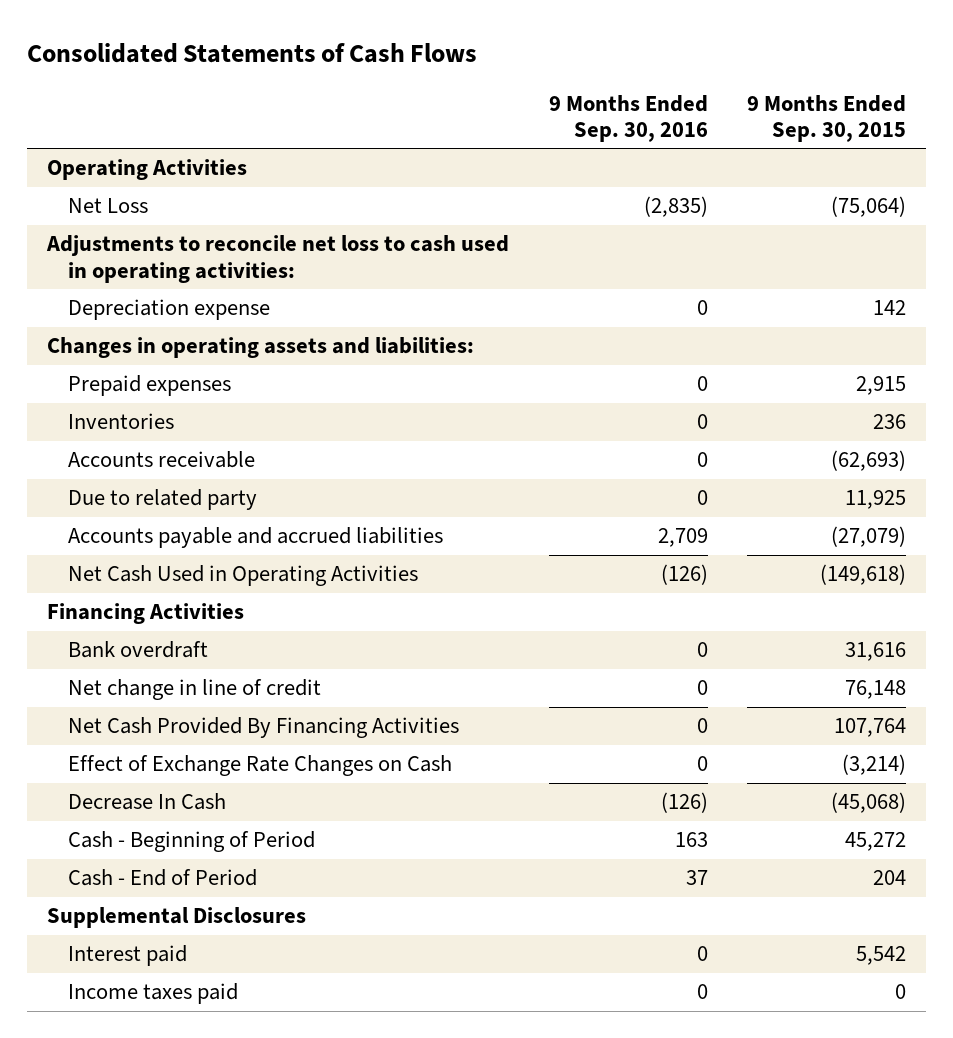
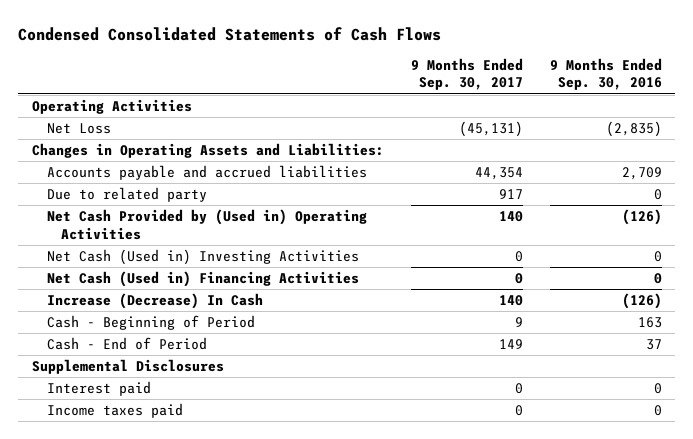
[26,42,477,63] Consolidated Statements of Cash Flows -> [18,26,442,41] Condensed Consolidated Statements of Cash Flows
[747,94,907,143] 9 Months Ended Sep. 30, 2015 -> none
none -> [410,57,523,91] 9 Months Ended Sep. 30, 2017
[45,235,509,283] Adjustments to reconcile net loss to cash used in operating activities: -> none
[68,299,271,321] Depreciation expense -> none
[68,375,232,397] Prepaid expenses -> none
[68,413,175,430] Inventories -> none
[68,451,256,469] Accounts receivable -> none
[46,337,474,359] Changes in operating assets and liabilities: -> [31,143,384,159] Changes in Operating Assets and Liabilities:
[46,603,244,625] Financing Activities -> none
[68,641,209,659] Bank overdraft -> none
[68,679,322,701] Net change in line of credit -> none
[68,755,453,777] Effect of Exchange Rate Changes on Cash -> none
[68,489,258,511] Due to related party -> [46,187,207,203] Due to related party
[68,565,419,587] Net Cash Used in Operating Activities -> [46,209,367,240] Net Cash Provided by (Used in) Operating Activities
none -> [46,249,359,266] Net Cash (Used in) Investing Activities
[68,717,460,739] Net Cash Provided By Financing Activities -> [46,271,359,288] Net Cash (Used in) Financing Activities
[68,793,227,811] Decrease In Cash -> [46,293,263,310] Increase (Decrease) In Cash

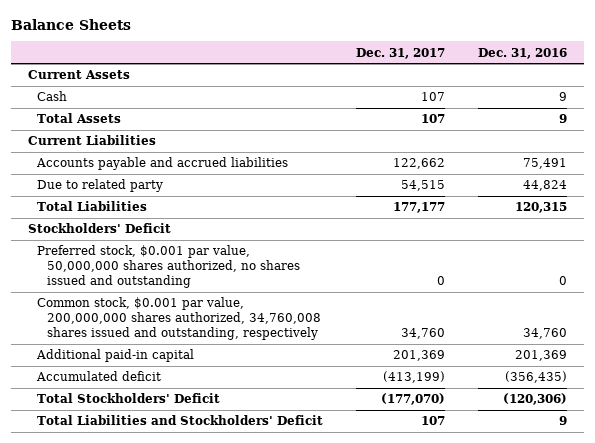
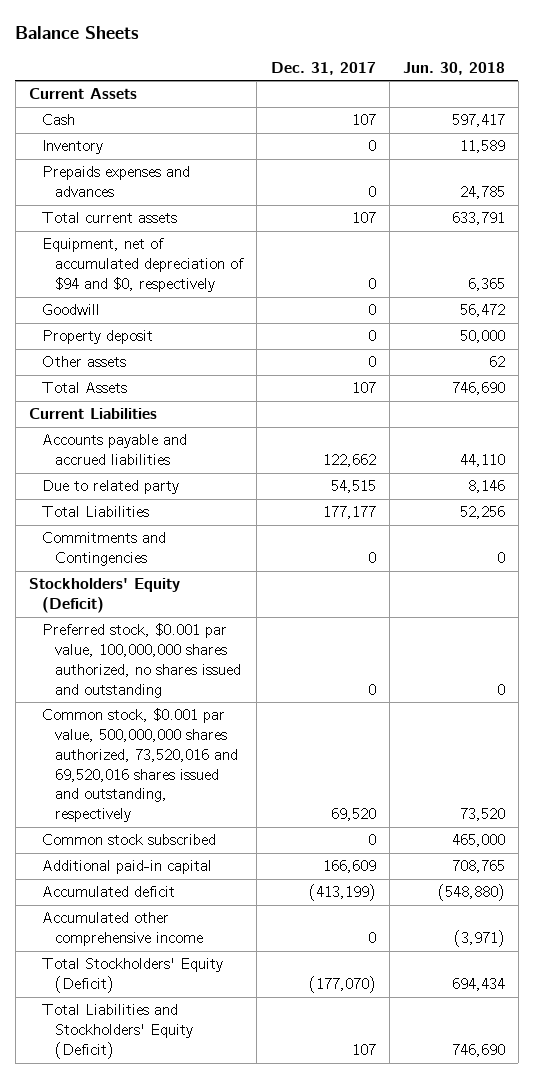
[478,47,568,59] Dec. 31, 2016 -> none
none -> [402,61,505,75] Jun. 30, 2018
none -> [42,140,104,155] Inventory
none -> [42,166,191,198] Prepaids expenses and advances
none -> [42,212,178,224] Total current assets
none -> [42,238,245,292] Equipment, net of accumulated depreciation of $94 and $0, respectively
none -> [42,304,101,316] Goodwill
none -> [42,330,154,345] Property deposit
none -> [42,356,127,368] Other assets
none -> [42,532,167,567] Commitments and Contingencies
[27,223,171,234] Stockholders' Deficit -> [29,578,181,614] Stockholders' Equity (Deficit)
[37,245,300,289] Preferred stock, $0.001 par value, 50,000,000 shares authorized, no shares issued and outstanding -> [42,623,242,698] Preferred stock, $0.001 par value, 100,000,000 shares authorized, no shares issued and outstanding
[37,297,321,341] Common stock, $0.001 par value, 200,000,000 shares authorized, 34,760,008 shares issued and outstanding, respectively -> [42,708,239,823] Common stock, $0.001 par value, 500,000,000 shares authorized, 73,520,016 and 69,520,016 shares issued and outstanding, respectively
[401,328,446,340] 34,760 -> [330,808,376,822] 69,520
none -> [42,834,217,846] Common stock subscribed
[393,350,446,362] 201,369 -> [322,860,376,874] 166,609
none -> [42,912,204,947] Accumulated other comprehensive income
[37,393,221,404] Total Stockholders' Deficit -> [42,958,224,994] Total Stockholders' Equity (Deficit)
[37,415,324,426] Total Liabilities and Stockholders' Deficit -> [42,1004,194,1059] Total Liabilities and Stockholders' Equity (Deficit)

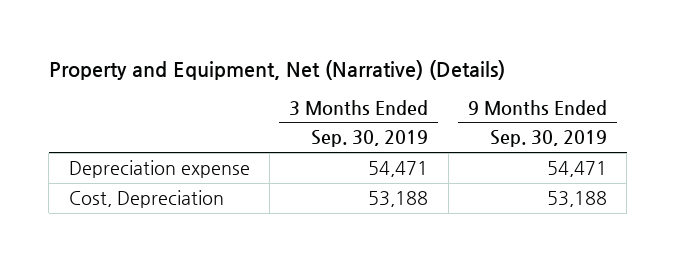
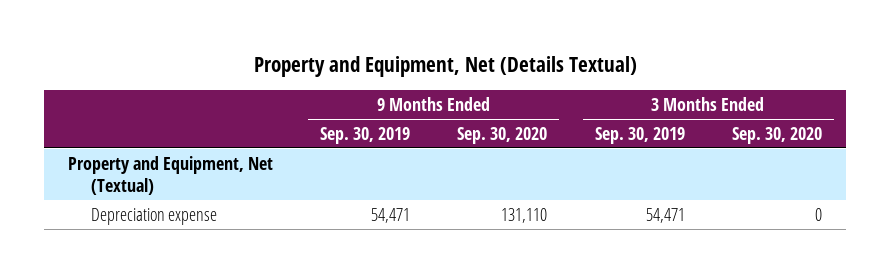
[48,59,505,80] Property and Equipment, Net (Narrative) (Details) -> [253,56,637,78] Property and Equipment, Net (Details Textual)
none -> [457,126,548,144] Sep. 30, 2020
none -> [731,126,822,144] Sep. 30, 2020
none -> [67,155,273,195] Property and Equipment, Net (Textual)
[68,189,224,208] Cost, Depreciation -> none

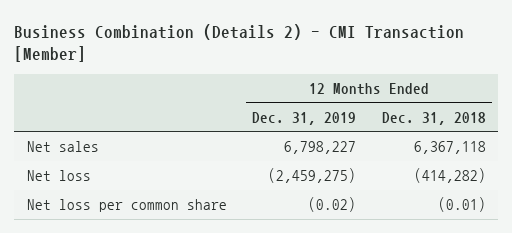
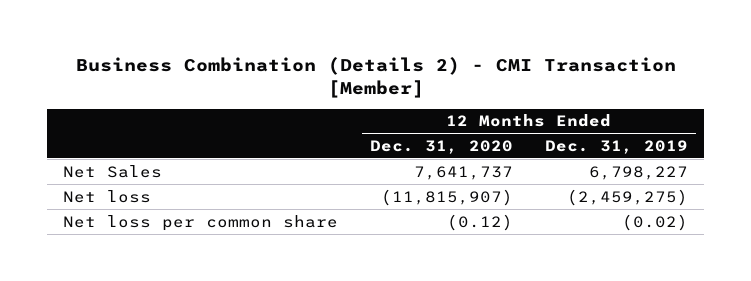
[381,111,486,125] Dec. 31, 2018 -> none
none -> [370,139,514,154] Dec. 31, 2020
[26,141,99,153] Net sales -> [63,164,163,178] Net Sales

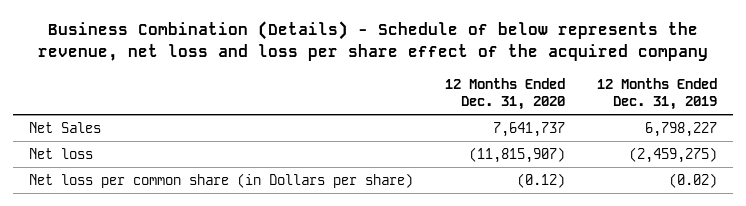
[75,56,676,98] Business Combination (Details 2) - CMI Transaction [Member] -> [38,21,709,61] Business Combination (Details) - Schedule of below represents the revenue, net loss and loss per share effect of the acquired company
[63,214,339,231] Net loss per common share -> [29,172,414,188] Net loss per common share (in Dollars per share)

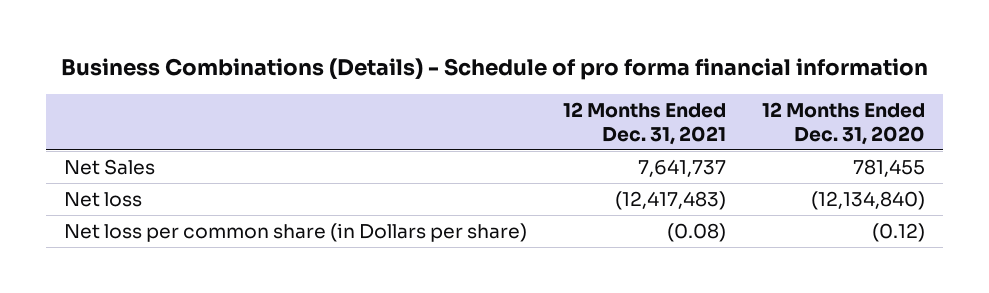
[38,21,709,61] Business Combination (Details) - Schedule of below represents the revenue, net loss and loss per share effect of the acquired company -> [60,58,928,81] Business Combinations (Details) - Schedule of pro forma financial information
[596,77,717,111] 12 Months Ended Dec. 31, 2019 -> none
none -> [563,101,727,145] 12 Months Ended Dec. 31, 2021
[493,121,566,137] 7,641,737 -> [853,158,926,177] 781,455
[469,146,566,163] (11,815,907) -> [811,190,926,210] (12,134,840)

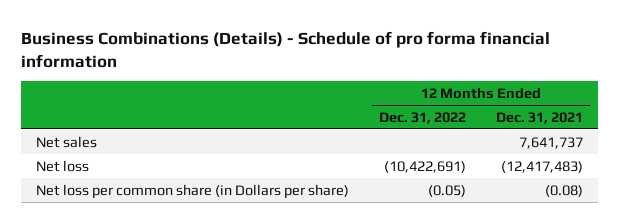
[762,101,926,145] 12 Months Ended Dec. 31, 2020 -> none
none -> [378,111,466,124] Dec. 31, 2022
[64,158,156,175] Net Sales -> [36,135,98,148] Net sales

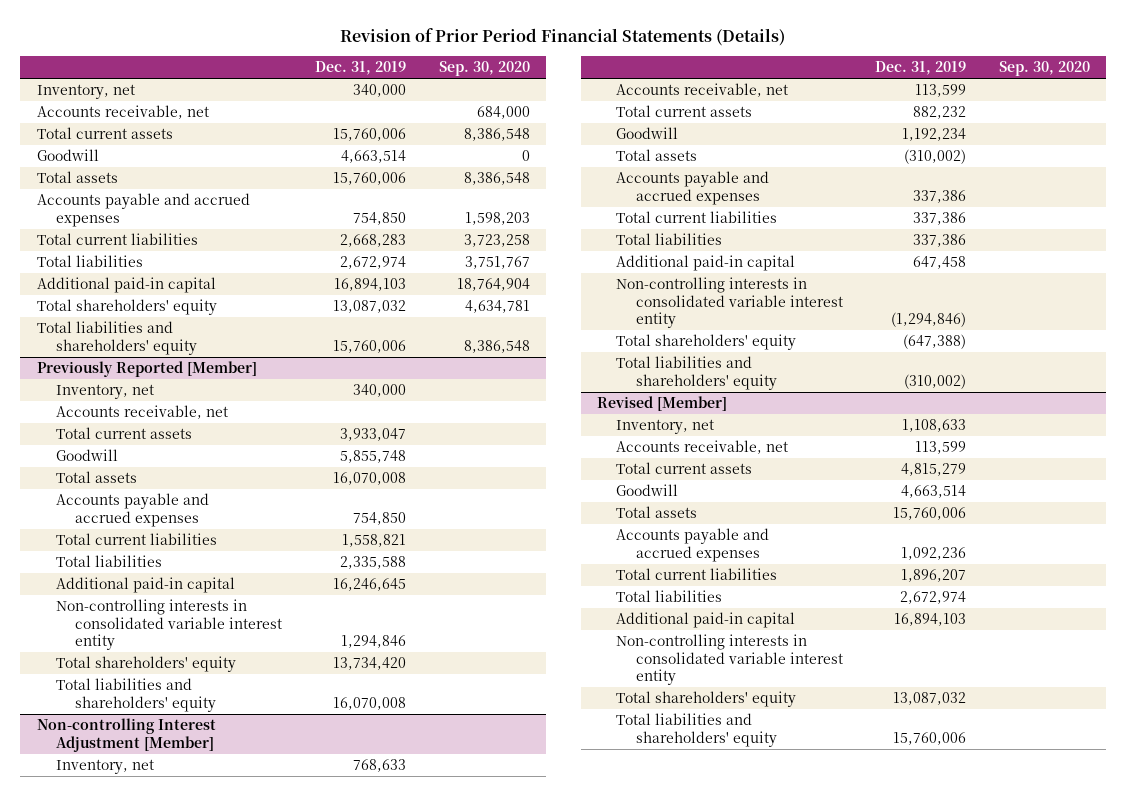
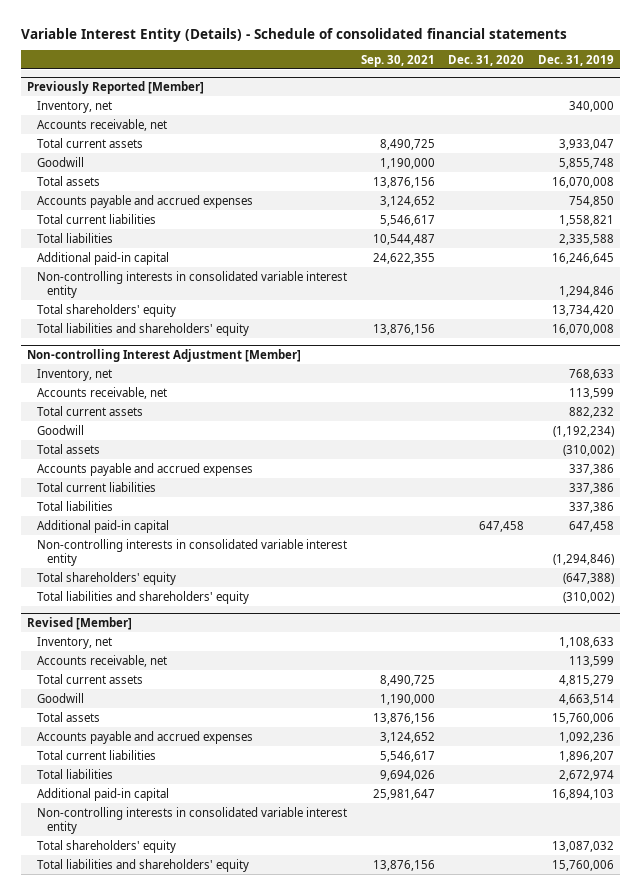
[340,27,786,46] Revision of Prior Period Financial Statements (Details) -> [20,27,567,42] Variable Interest Entity (Details) - Schedule of consolidated financial statements
[438,61,530,77] Sep. 30, 2020 -> none
none -> [360,54,435,67] Sep. 30, 2021
none -> [448,54,525,66] Dec. 31, 2020
[36,84,135,100] Inventory, net -> none
[36,105,209,120] Accounts receivable, net -> none
[36,127,173,140] Total current assets -> none
[36,149,99,162] Goodwill -> none
[36,171,118,184] Total assets -> none
[36,193,250,227] Accounts payable and accrued expenses -> none
[36,233,198,246] Total current liabilities -> none
[36,255,143,268] Total liabilities -> none
[36,277,216,294] Additional paid-in capital -> none
[36,299,217,316] Total shareholders' equity -> none
[36,321,197,355] Total liabilities and shareholders' equity -> none
[902,128,967,142] 1,192,234 -> [552,425,614,437] (1,192,234)

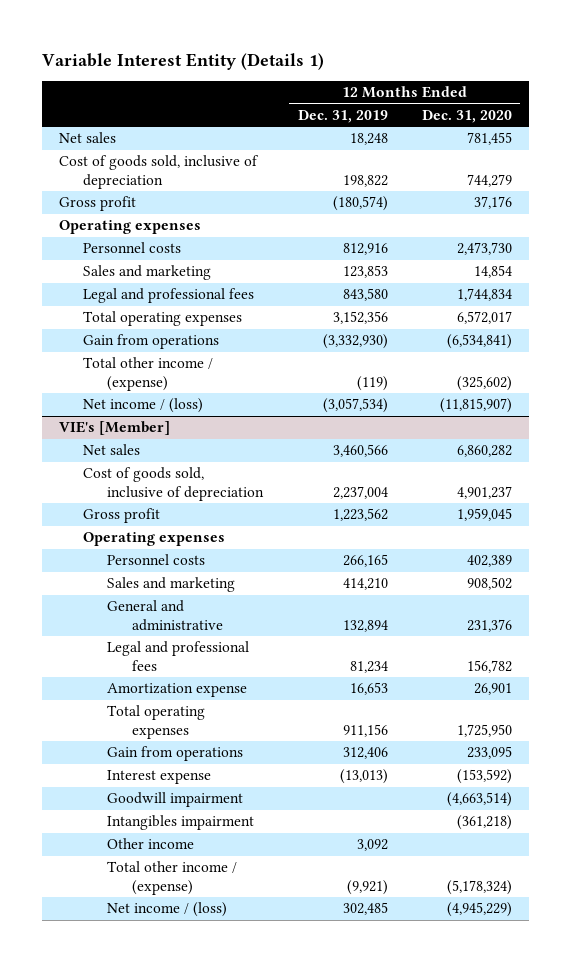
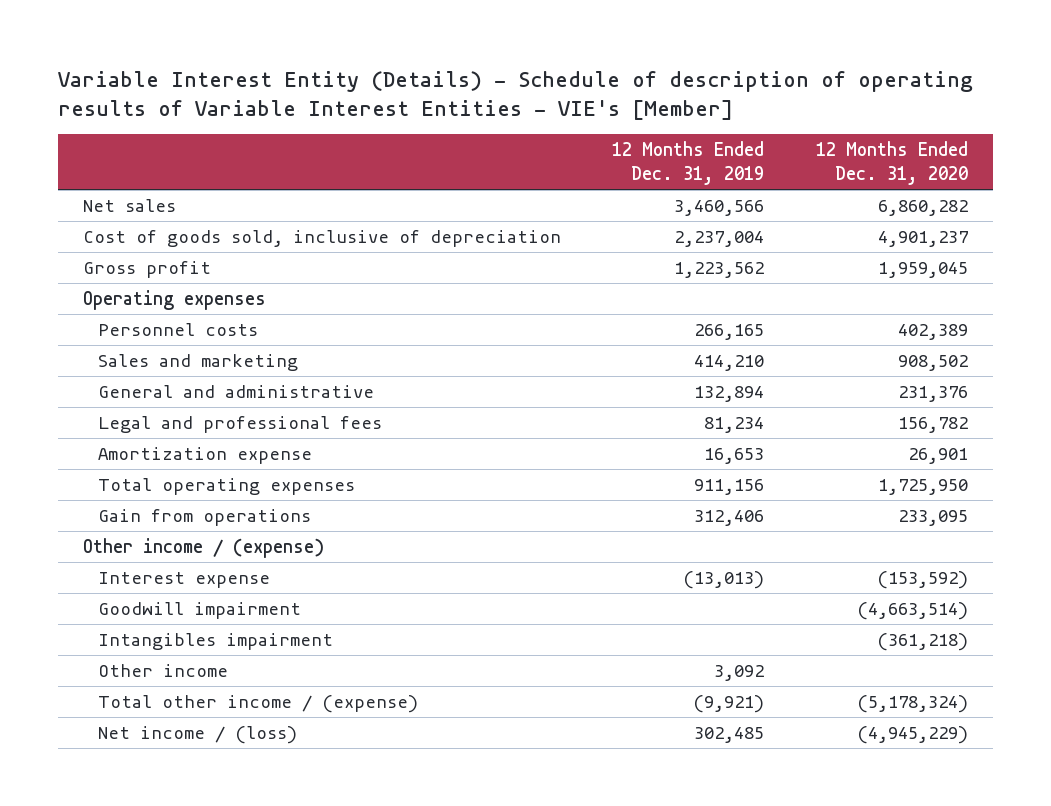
[41,52,324,70] Variable Interest Entity (Details 1) -> [57,70,973,120] Variable Interest Entity (Details) - Schedule of description of operating results of Variable Interest Entities - VIE's [Member]
[58,132,116,144] Net sales -> none
[58,155,259,189] Cost of goods sold, inclusive of depreciation -> none
[58,196,136,212] Gross profit -> none
[58,220,201,235] Operating expenses -> none
[83,242,182,254] Personnel costs -> none
[83,265,212,281] Sales and marketing -> none
[83,288,255,304] Legal and professional fees -> none
[83,311,243,327] Total operating expenses -> none
[83,334,220,350] Gain from operations -> none
[83,357,214,391] Total other income / (expense) -> none
[83,398,204,414] Net income / (loss) -> none
[58,421,170,436] VIE's [Member] -> none
none -> [83,537,325,558] Other income / (expense)

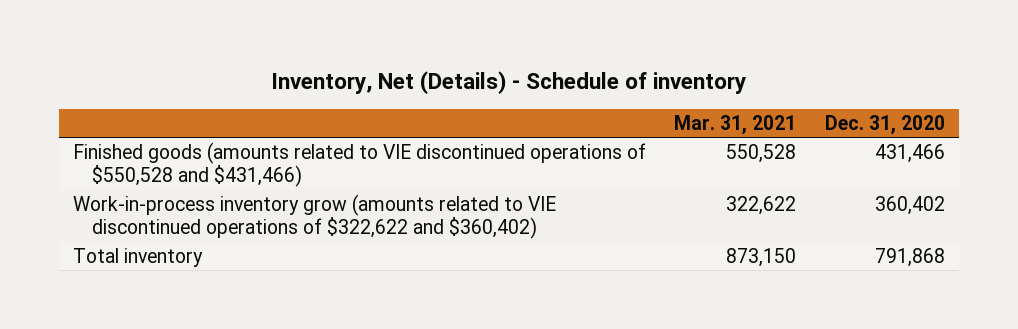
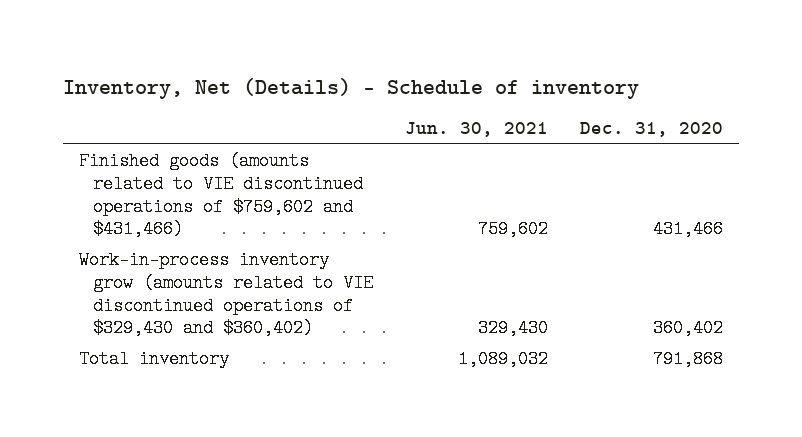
[674,115,797,136] Mar. 31, 2021 -> none
none -> [405,122,549,138] Jun. 30, 2021
[73,142,647,188] Finished goods (amounts related to VIE discontinued operations of $550,528 and $431,466) -> [79,152,364,239] Finished goods (amounts related to VIE discontinued operations of $759,602 and $431,466)
[73,194,557,240] Work-in-process inventory grow (amounts related to VIE discontinued operations of $322,622 and $360,402) -> [79,251,374,338] Work-in-process inventory grow (amounts related to VIE discontinued operations of $329,430 and $360,402)

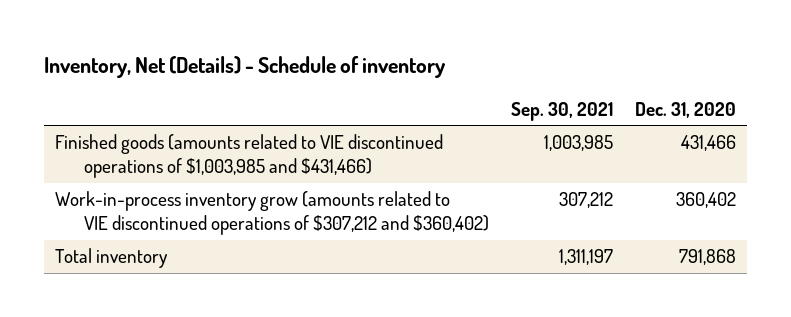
[405,122,549,138] Jun. 30, 2021 -> none
none -> [511,101,614,121] Sep. 30, 2021
[79,152,364,239] Finished goods (amounts related to VIE discontinued operations of $759,602 and $431,466) -> [55,134,444,179] Finished goods (amounts related to VIE discontinued operations of $1,003,985 and $431,466)
[79,251,374,338] Work-in-process inventory grow (amounts related to VIE discontinued operations of $329,430 and $360,402) -> [55,191,490,236] Work-in-process inventory grow (amounts related to VIE discontinued operations of $307,212 and $360,402)

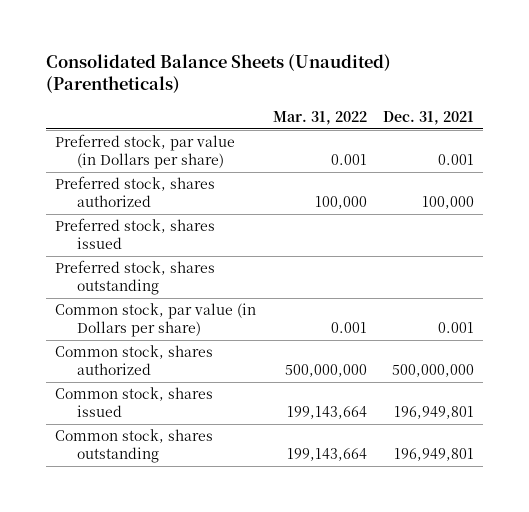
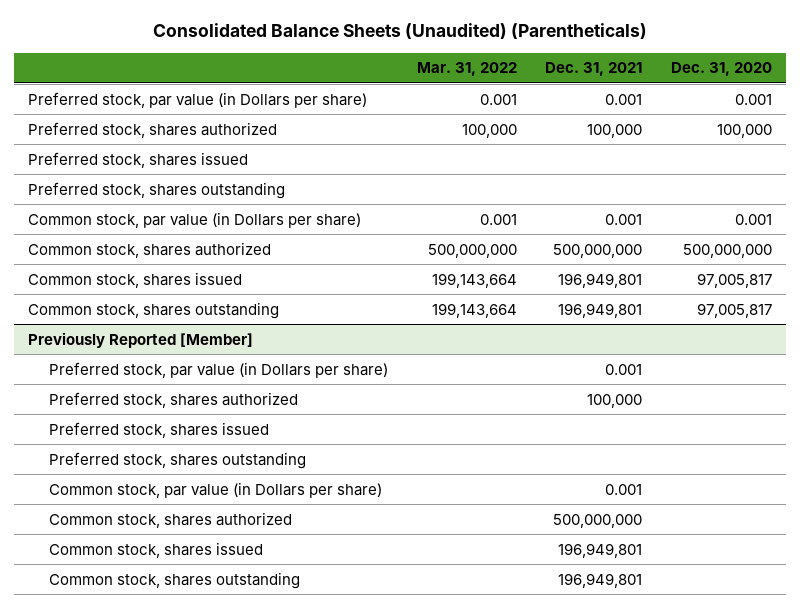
none -> [670,62,772,77] Dec. 31, 2020
none -> [28,331,254,348] Previously Reported [Member]
none -> [49,361,389,378] Preferred stock, par value (in Dollars per share)
none -> [49,391,299,408] Preferred stock, shares authorized
none -> [49,421,270,438] Preferred stock, shares issued
none -> [49,451,307,469] Preferred stock, shares outstanding
none -> [49,481,383,498] Common stock, par value (in Dollars per share)
none -> [49,511,293,528] Common stock, shares authorized
none -> [49,541,264,558] Common stock, shares issued
none -> [49,571,301,589] Common stock, shares outstanding

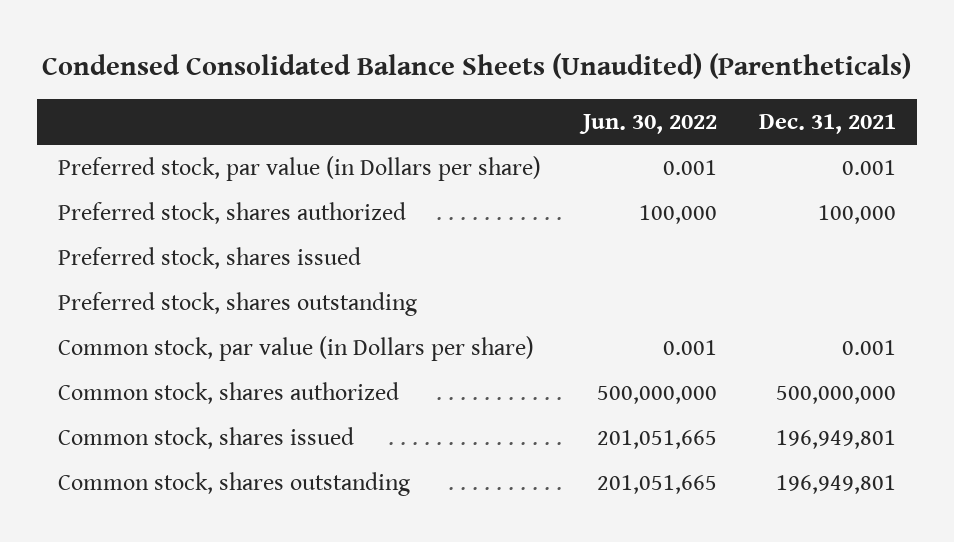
[153,23,648,40] Consolidated Balance Sheets (Unaudited) (Parentheticals) -> [41,52,911,79] Condensed Consolidated Balance Sheets (Unaudited) (Parentheticals)
[416,62,517,77] Mar. 31, 2022 -> none
[670,62,772,77] Dec. 31, 2020 -> none
none -> [578,113,717,134] Jun. 30, 2022
[28,331,254,348] Previously Reported [Member] -> none
[49,361,389,378] Preferred stock, par value (in Dollars per share) -> none
[49,391,299,408] Preferred stock, shares authorized -> none
[49,421,270,438] Preferred stock, shares issued -> none
[49,451,307,469] Preferred stock, shares outstanding -> none
[49,481,383,498] Common stock, par value (in Dollars per share) -> none
[49,511,293,528] Common stock, shares authorized -> none
[49,541,264,558] Common stock, shares issued -> none
[49,571,301,589] Common stock, shares outstanding -> none

